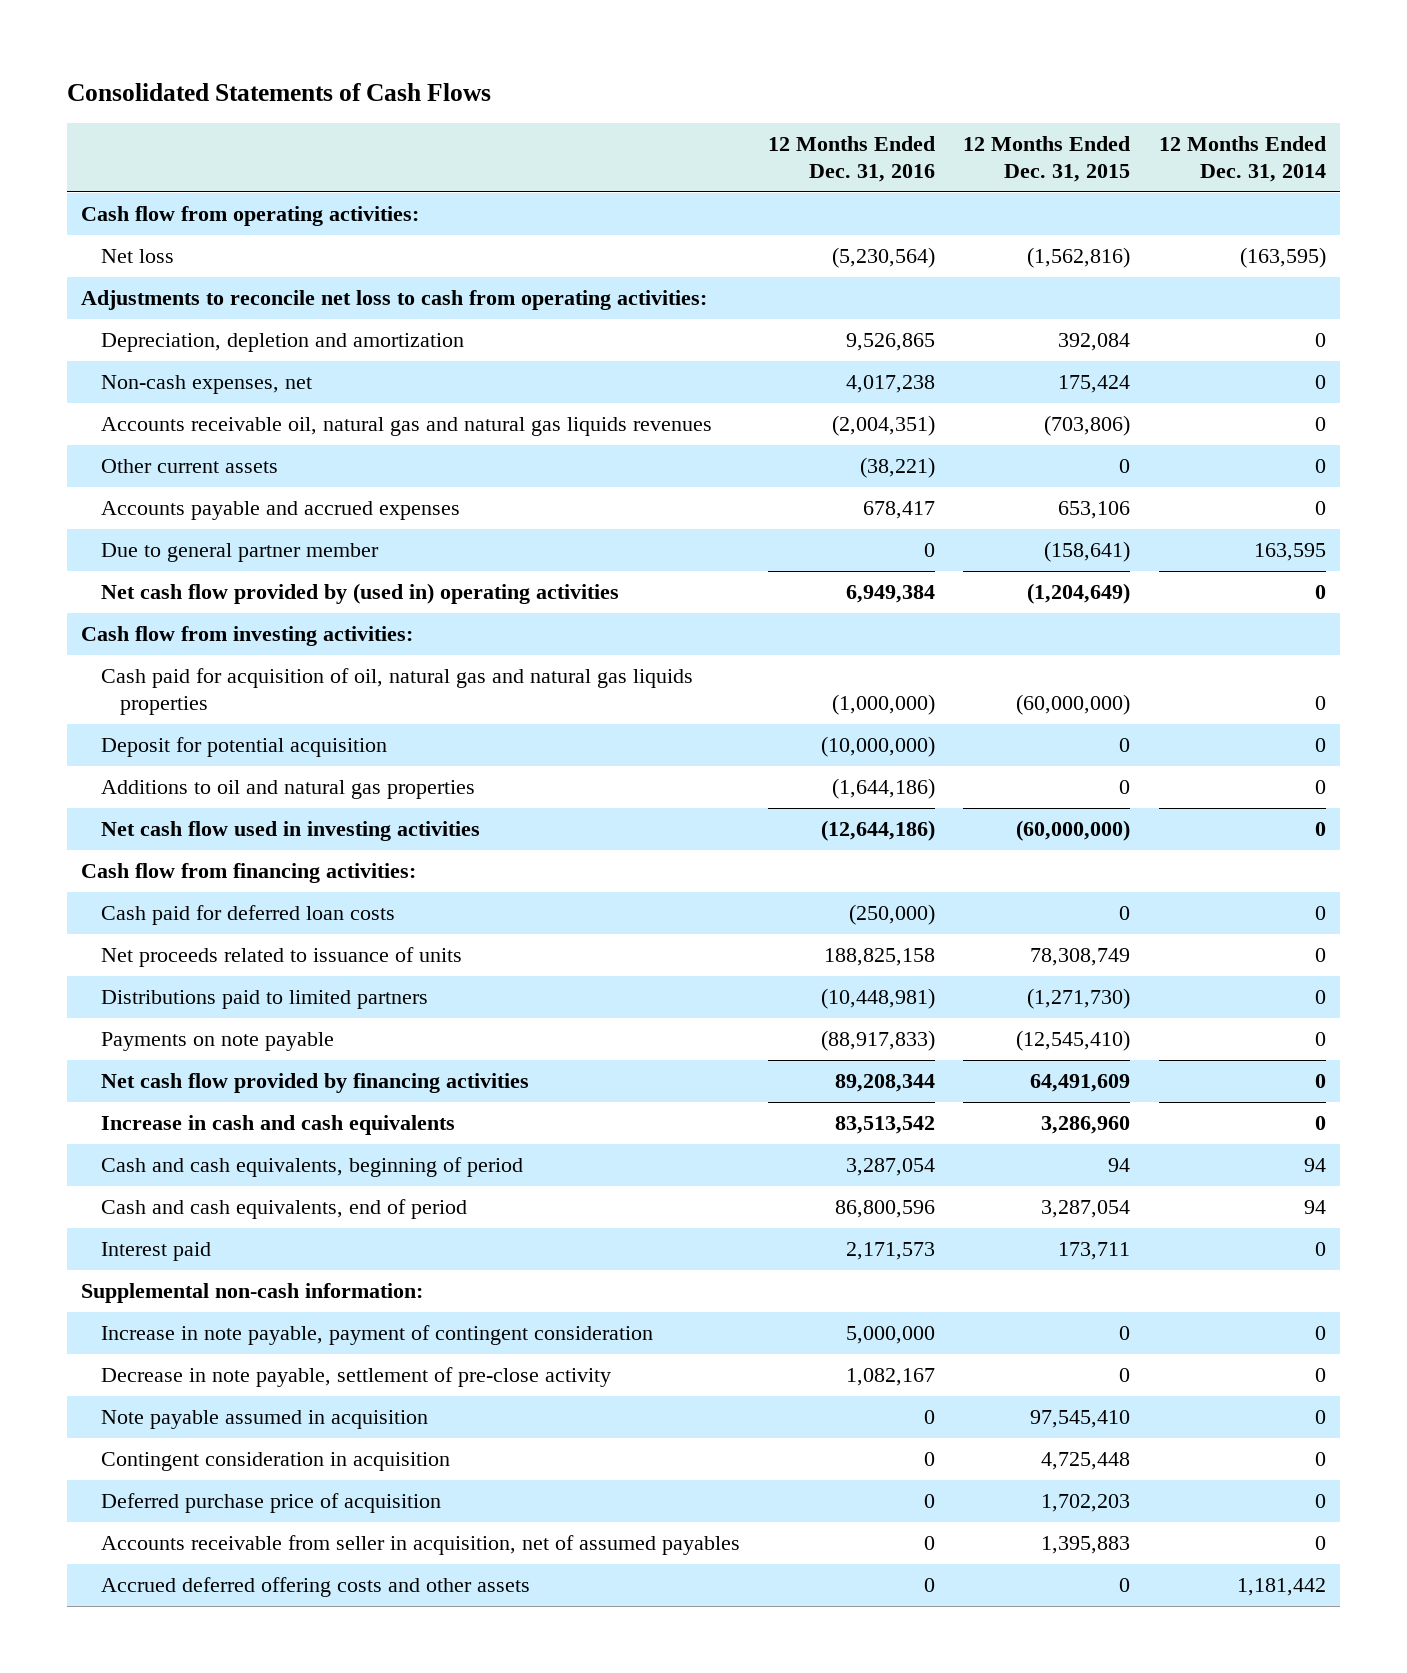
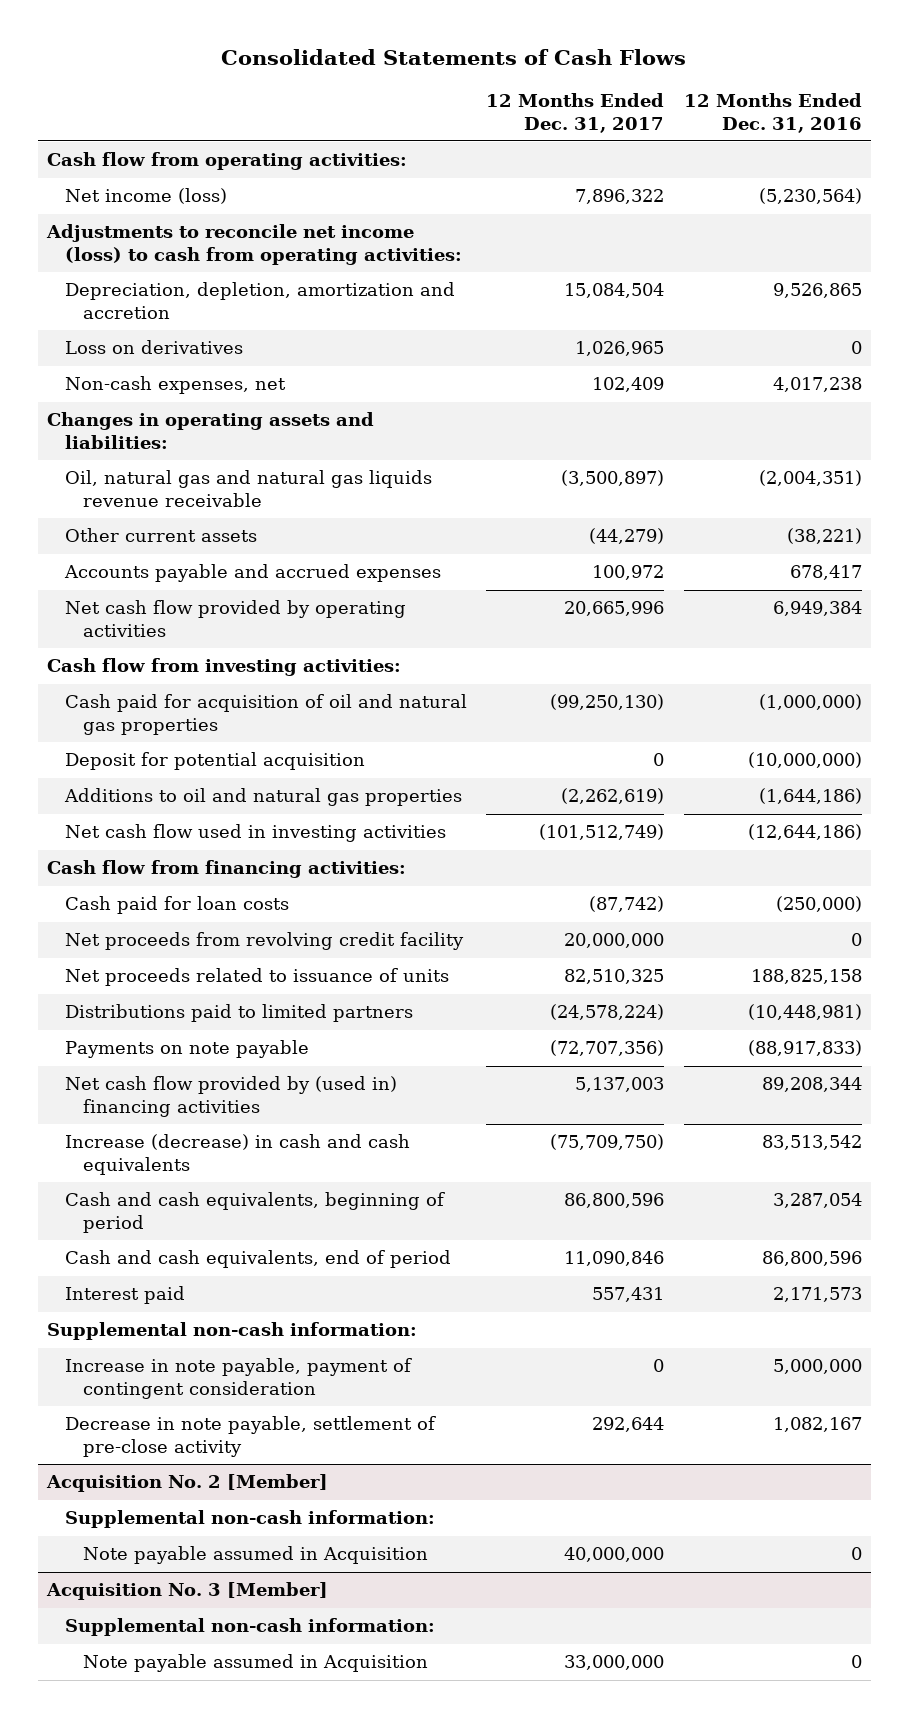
[963,136,1131,182] 12 Months Ended Dec. 31, 2015 -> none
[1158,136,1326,182] 12 Months Ended Dec. 31, 2014 -> none
none -> [486,92,665,133] 12 Months Ended Dec. 31, 2017
[100,249,174,264] Net loss -> [64,188,227,205] Net income (loss)
[80,290,707,311] Adjustments to reconcile net loss to cash from operating activities: -> [46,224,462,265] Adjustments to reconcile net income (loss) to cash from operating activities:
[100,333,464,353] Depreciation, depletion and amortization -> [64,282,455,319] Depreciation, depletion, amortization and accretion
none -> [64,340,243,355] Loss on derivatives
none -> [47,412,375,449] Changes in operating assets and liabilities:
[100,417,712,437] Accounts receivable oil, natural gas and natural gas liquids revenues -> [64,470,432,507] Oil, natural gas and natural gas liquids revenue receivable
[100,543,379,563] Due to general partner member -> none
[100,583,619,605] Net cash flow provided by (used in) operating activities -> [64,600,406,637] Net cash flow provided by operating activities
[100,668,693,715] Cash paid for acquisition of oil, natural gas and natural gas liquids properties -> [64,694,467,735] Cash paid for acquisition of oil and natural gas properties
[100,905,395,926] Cash paid for deferred loan costs -> [64,896,289,915] Cash paid for loan costs
none -> [64,932,464,951] Net proceeds from revolving credit facility
[100,1073,529,1094] Net cash flow provided by financing activities -> [64,1076,397,1117] Net cash flow provided by (used in) financing activities
[100,1115,455,1136] Increase in cash and cash equivalents -> [64,1134,410,1175] Increase (decrease) in cash and cash equivalents
[100,1452,450,1472] Contingent consideration in acquisition -> none
[100,1493,441,1514] Deferred purchase price of acquisition -> none
[100,1535,740,1556] Accounts receivable from seller in acquisition, net of assumed payables -> none
[100,1577,530,1598] Accrued deferred offering costs and other assets -> none
none -> [46,1474,329,1493] Acquisition No. 2 [Member]
none -> [64,1510,435,1529] Supplemental non-cash information:
[100,1410,428,1430] Note payable assumed in acquisition -> [82,1546,428,1565] Note payable assumed in Acquisition
none -> [46,1582,329,1601] Acquisition No. 3 [Member]
none -> [64,1618,435,1637] Supplemental non-cash information:
none -> [82,1654,428,1673] Note payable assumed in Acquisition

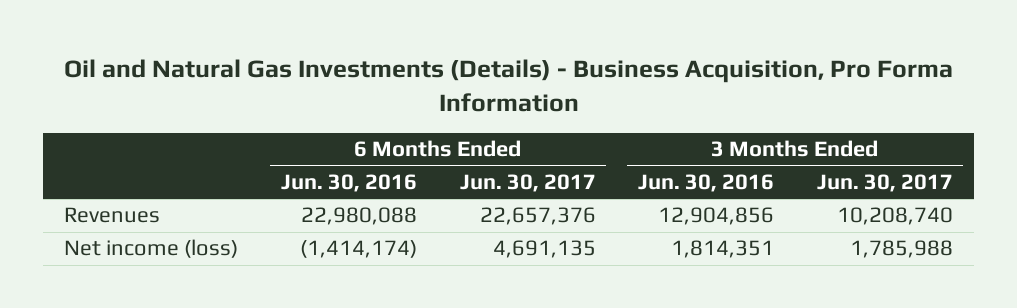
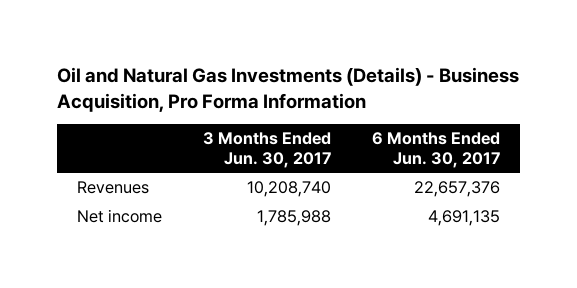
[280,173,417,192] Jun. 30, 2016 -> none
[638,173,775,192] Jun. 30, 2016 -> none
[64,239,239,259] Net income (loss) -> [77,209,163,224] Net income

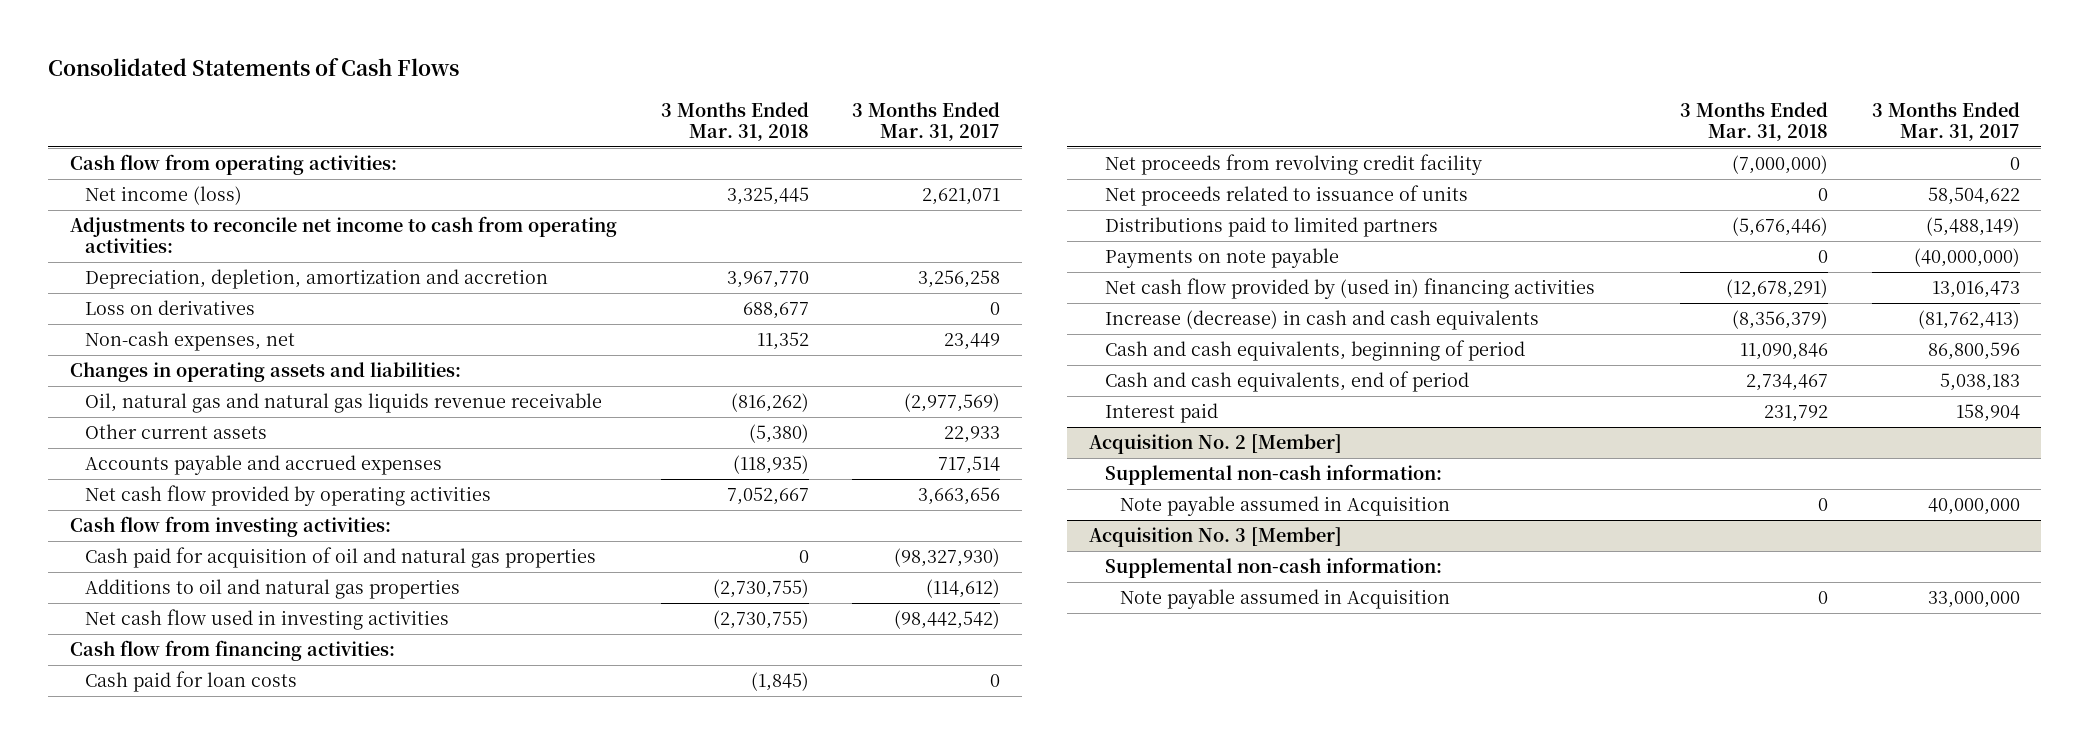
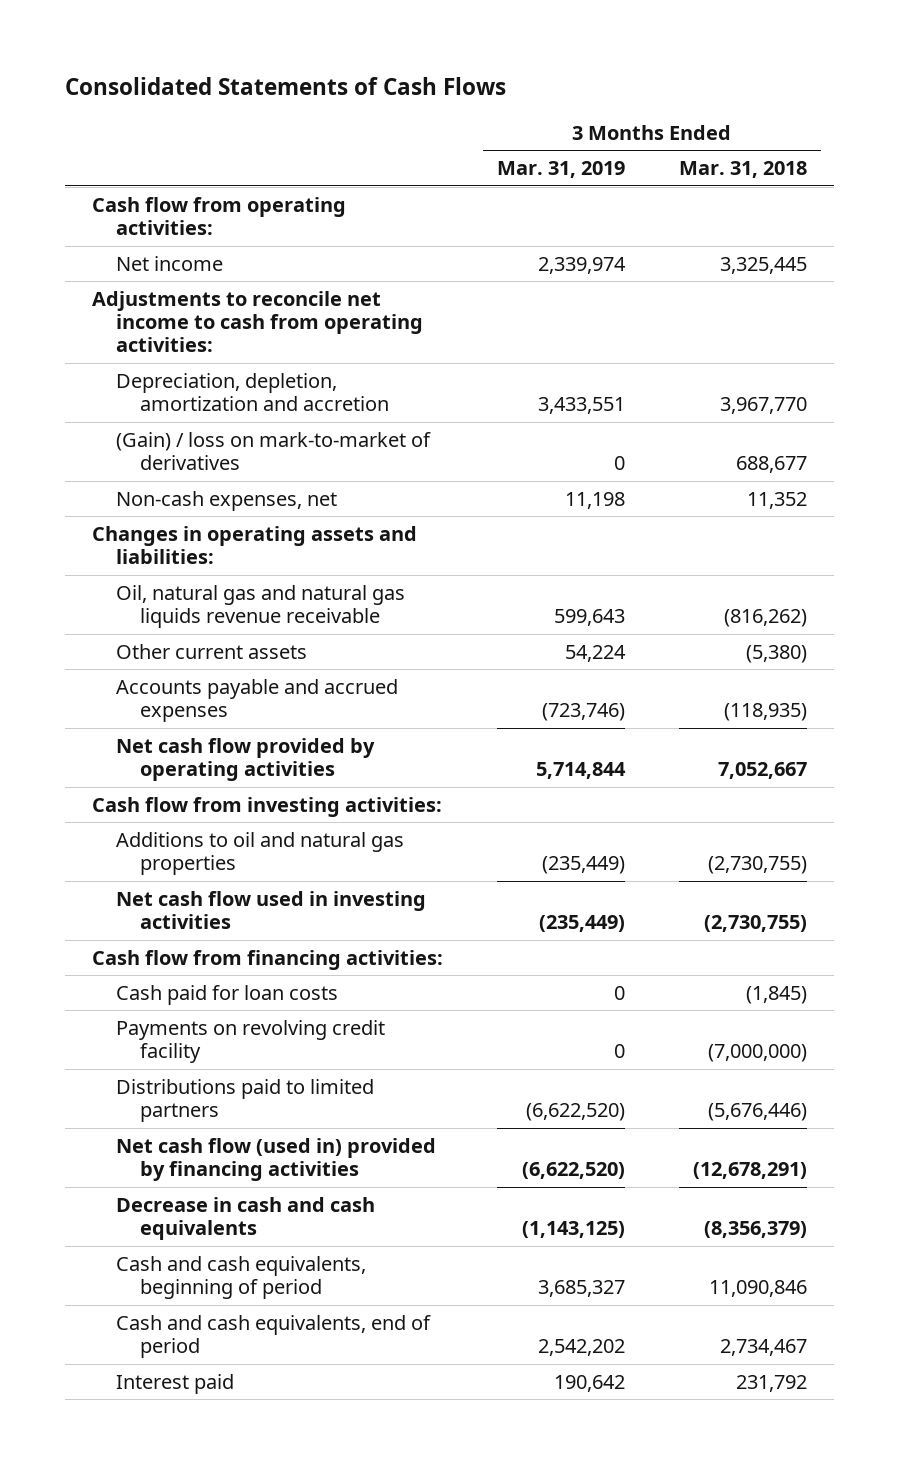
[852,101,1001,141] 3 Months Ended Mar. 31, 2017 -> none
none -> [496,161,625,179] Mar. 31, 2019
[85,186,243,206] Net income (loss) -> [116,255,224,271] Net income
[85,300,256,316] Loss on derivatives -> [116,431,432,470] (Gain) / loss on mark-to-market of derivatives
[85,547,597,569] Cash paid for acquisition of oil and natural gas properties -> none
[1104,154,1482,176] Net proceeds from revolving credit facility -> none
[1104,185,1468,207] Net proceeds related to issuance of units -> none
none -> [116,1019,386,1063] Payments on revolving credit facility
[1104,248,1339,269] Payments on note payable -> none
[1104,278,1595,300] Net cash flow provided by (used in) financing activities -> [116,1137,437,1181] Net cash flow (used in) provided by financing activities
[1104,310,1539,331] Increase (decrease) in cash and cash equivalents -> [116,1196,376,1240] Decrease in cash and cash equivalents
[1089,434,1343,455] Acquisition No. 2 [Member] -> none
[1104,464,1442,486] Supplemental non-cash information: -> none
[1119,496,1450,517] Note payable assumed in Acquisition -> none
[1089,527,1343,548] Acquisition No. 3 [Member] -> none
[1104,557,1442,579] Supplemental non-cash information: -> none
[1119,589,1450,610] Note payable assumed in Acquisition -> none

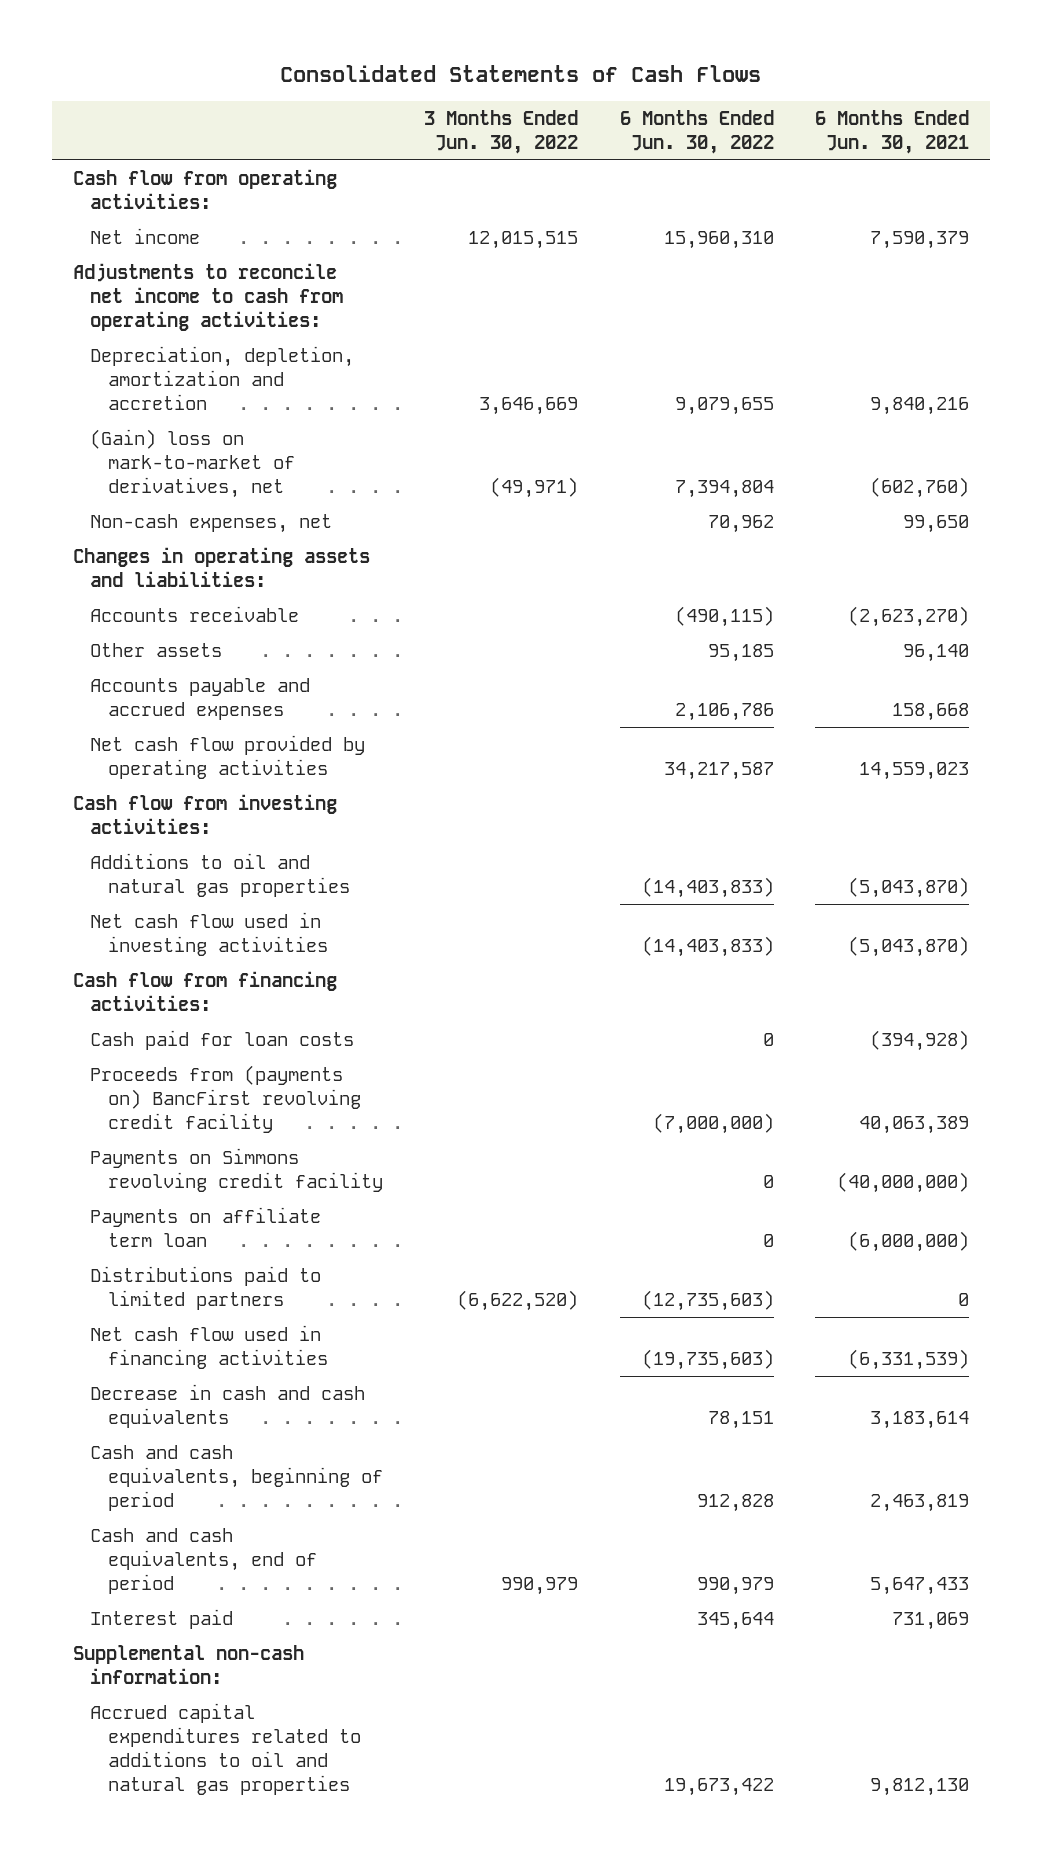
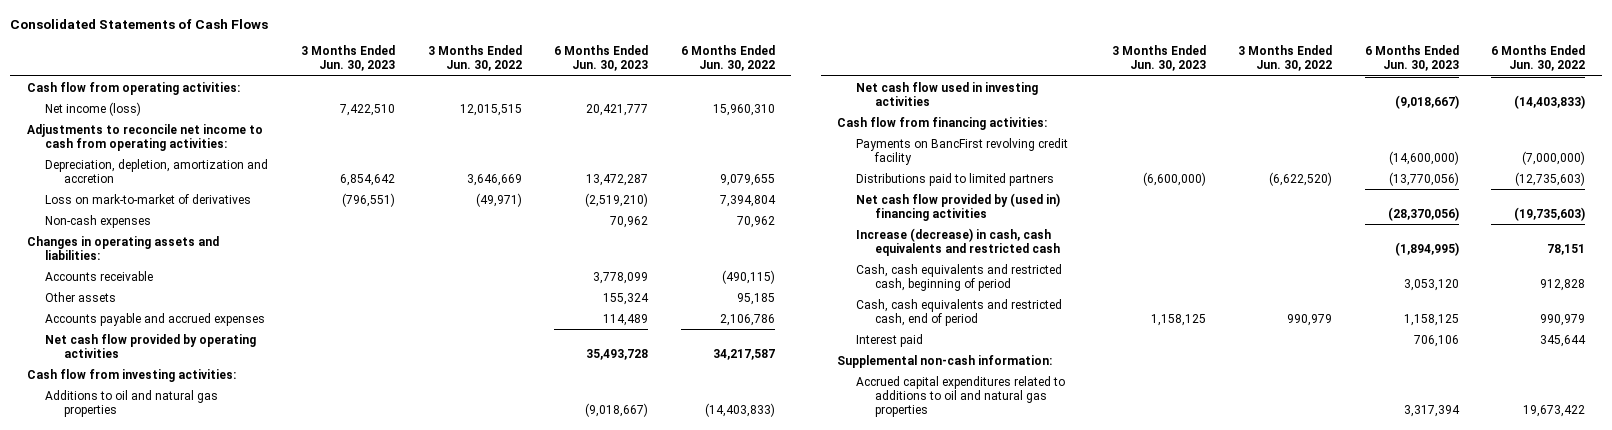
[815,110,970,155] 6 Months Ended Jun. 30, 2021 -> none
none -> [300,45,395,72] 3 Months Ended Jun. 30, 2023
none -> [554,45,649,72] 6 Months Ended Jun. 30, 2023
[90,228,201,245] Net income -> [45,101,142,116] Net income (loss)
[90,429,295,499] (Gain) loss on mark-to-market of derivatives, net -> [45,193,252,204] Loss on mark-to-market of derivatives
[90,514,333,534] Non-cash expenses, net -> [45,214,152,228] Non-cash expenses
[90,1030,355,1051] Cash paid for loan costs -> none
[90,1065,361,1134] Proceeds from (payments on) BancFirst revolving credit facility -> none
[90,1207,322,1248] Payments on affiliate term loan -> none
[90,1148,383,1193] Payments on Simmons revolving credit facility -> [855,137,1068,165] Payments on BancFirst revolving credit facility
[762,1175,774,1189] 0 -> [1522,150,1586,165] (7,000,000)
[90,1325,328,1370] Net cash flow used in financing activities -> [855,192,1060,221] Net cash flow provided by (used in) financing activities
[90,1384,366,1429] Decrease in cash and cash equivalents -> [855,227,1060,256] Increase (decrease) in cash, cash equivalents and restricted cash
[90,1445,383,1512] Cash and cash equivalents, beginning of period -> [855,263,1062,291] Cash, cash equivalents and restricted cash, beginning of period
[90,1528,317,1595] Cash and cash equivalents, end of period -> [855,298,1062,326] Cash, cash equivalents and restricted cash, end of period

